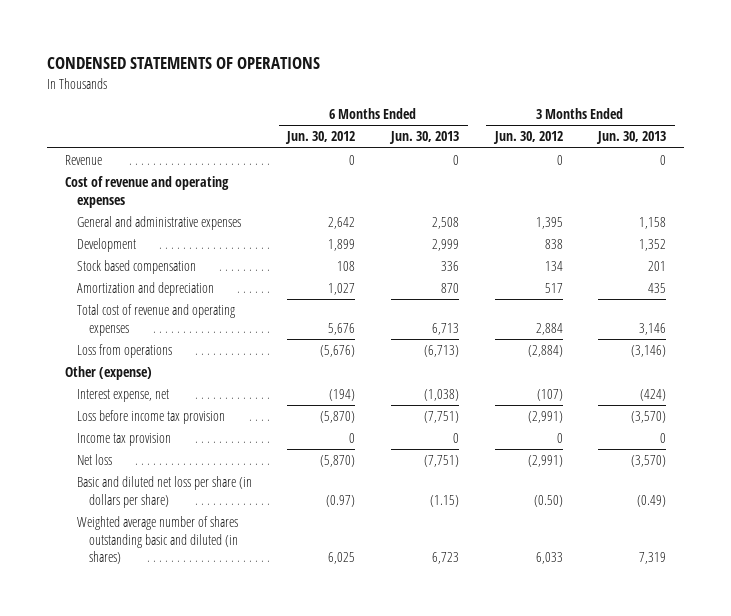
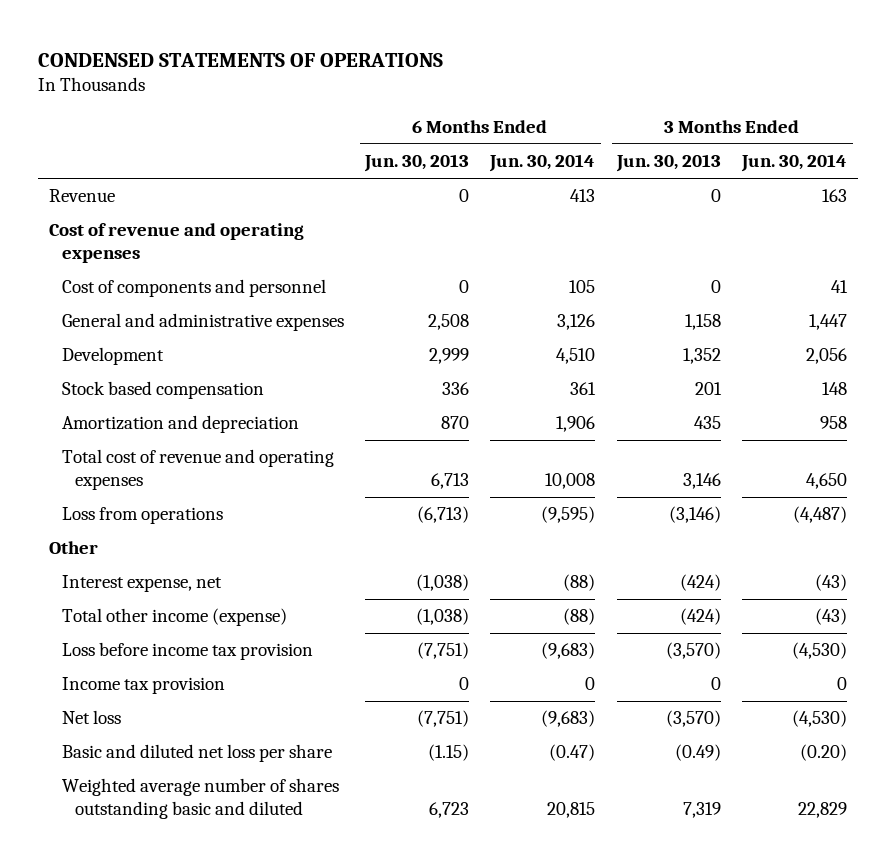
[285,131,356,145] Jun. 30, 2012 -> none
[492,131,563,145] Jun. 30, 2012 -> none
none -> [489,154,596,173] Jun. 30, 2014
none -> [741,154,848,173] Jun. 30, 2014
none -> [61,279,326,298] Cost of components and personnel
[64,366,152,381] Other (expense) -> [48,541,98,555] Other
none -> [61,608,287,627] Total other income (expense)
[76,476,252,508] Basic and diluted net loss per share (in dollars per share) -> [61,744,332,763] Basic and diluted net loss per share
[76,516,238,565] Weighted average number of shares outstanding basic and diluted (in shares) -> [61,778,339,820] Weighted average number of shares outstanding basic and diluted

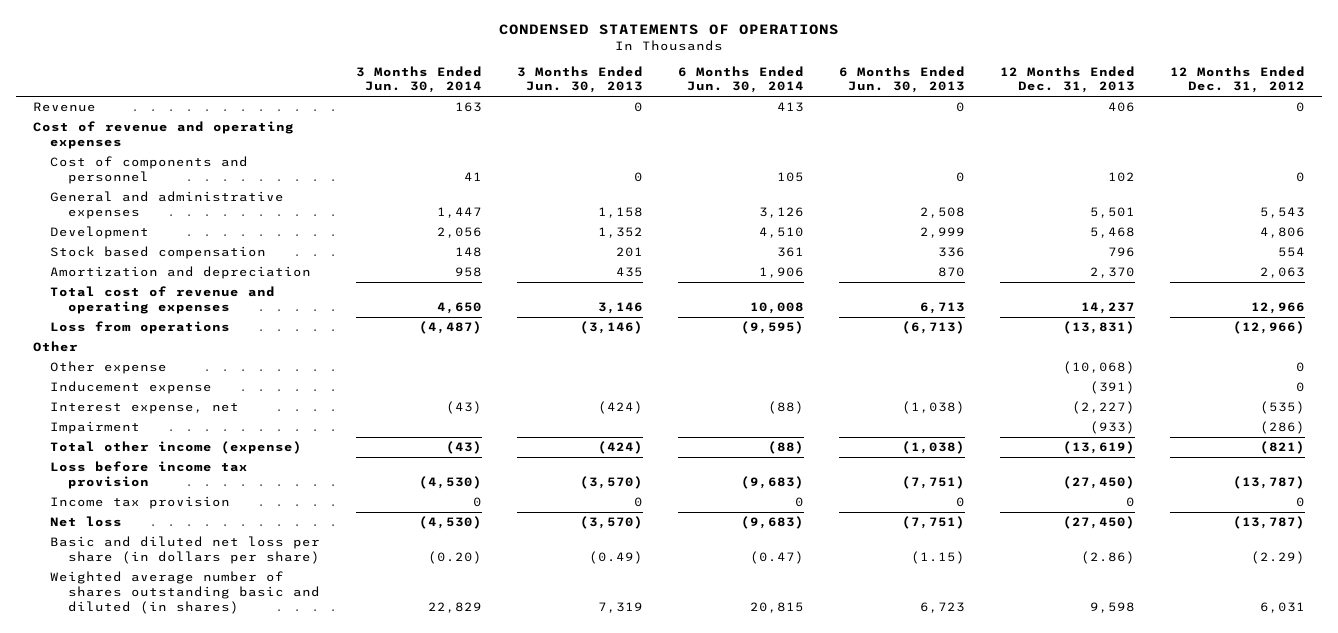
none -> [999,65,1135,94] 12 Months Ended Dec. 31, 2013
none -> [1169,65,1305,94] 12 Months Ended Dec. 31, 2012
none -> [50,361,168,375] Other expense
none -> [50,381,213,395] Inducement expense
none -> [50,421,141,435] Impairment
[61,744,332,763] Basic and diluted net loss per share -> [50,536,321,564] Basic and diluted net loss per share (in dollars per share)
[61,778,339,820] Weighted average number of shares outstanding basic and diluted -> [50,571,320,614] Weighted average number of shares outstanding basic and diluted (in shares)

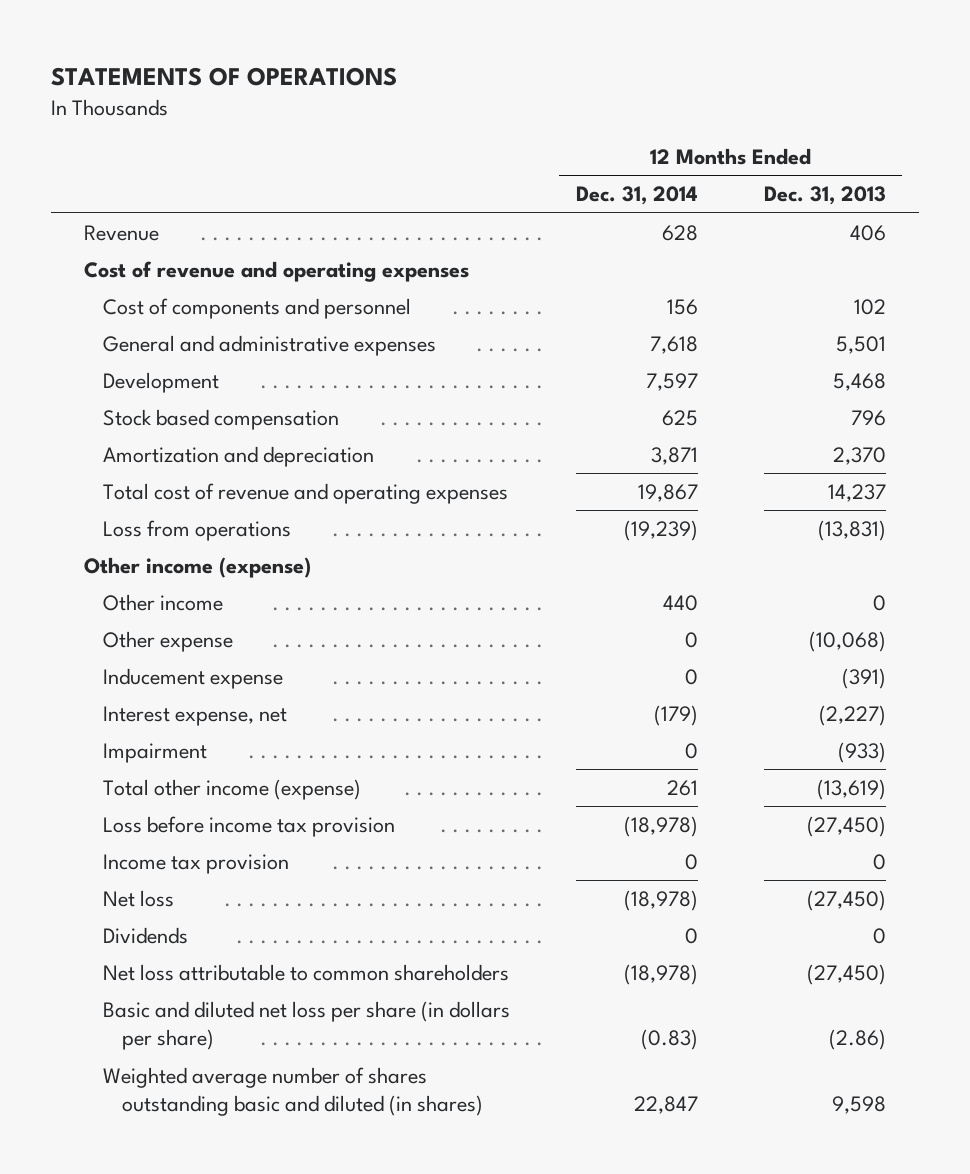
[499,23,840,35] CONDENSED STATEMENTS OF OPERATIONS -> [50,67,397,87] STATEMENTS OF OPERATIONS
[355,65,482,94] 3 Months Ended Jun. 30, 2014 -> none
[516,65,643,94] 3 Months Ended Jun. 30, 2013 -> none
[677,65,804,94] 6 Months Ended Jun. 30, 2014 -> none
[838,65,965,94] 6 Months Ended Jun. 30, 2013 -> none
[1169,65,1305,94] 12 Months Ended Dec. 31, 2012 -> none
none -> [575,186,698,206] Dec. 31, 2014
[33,341,79,353] Other -> [83,557,311,579] Other income (expense)
none -> [103,594,224,612] Other income
none -> [103,927,189,945] Dividends
none -> [103,964,510,982] Net loss attributable to common shareholders

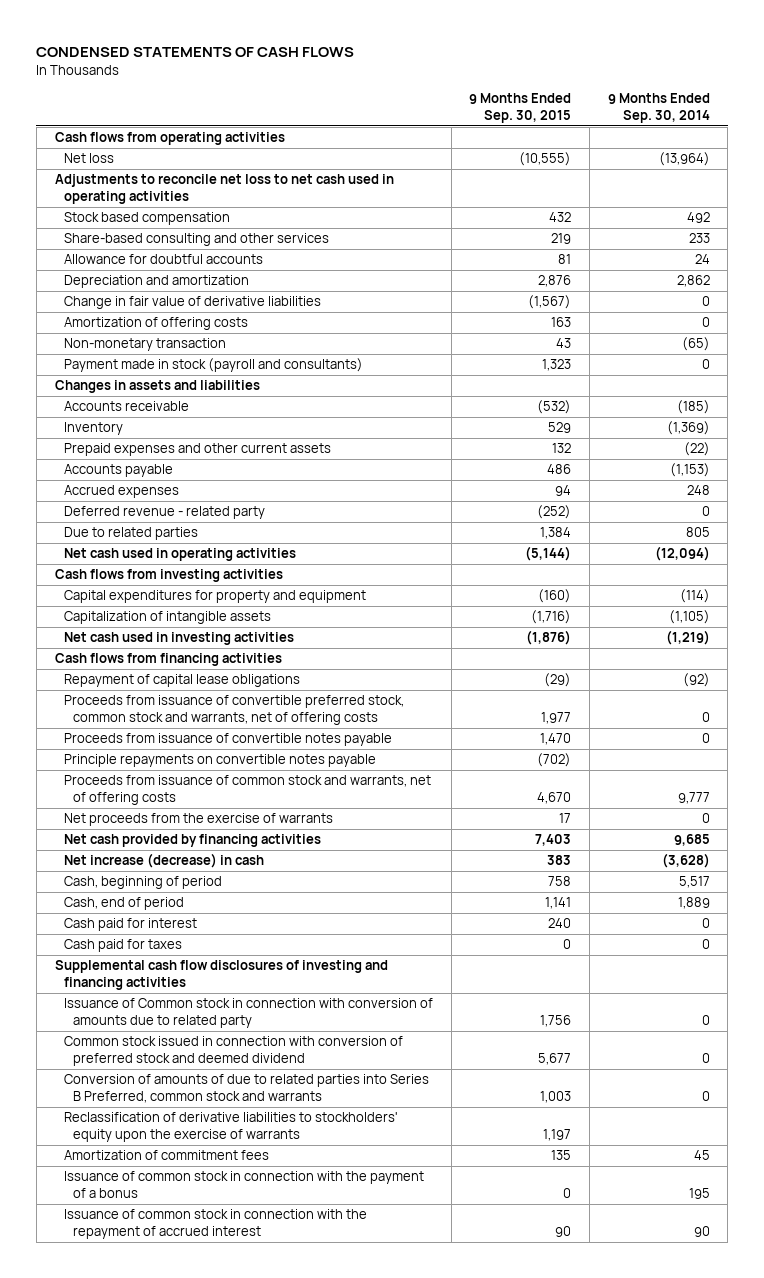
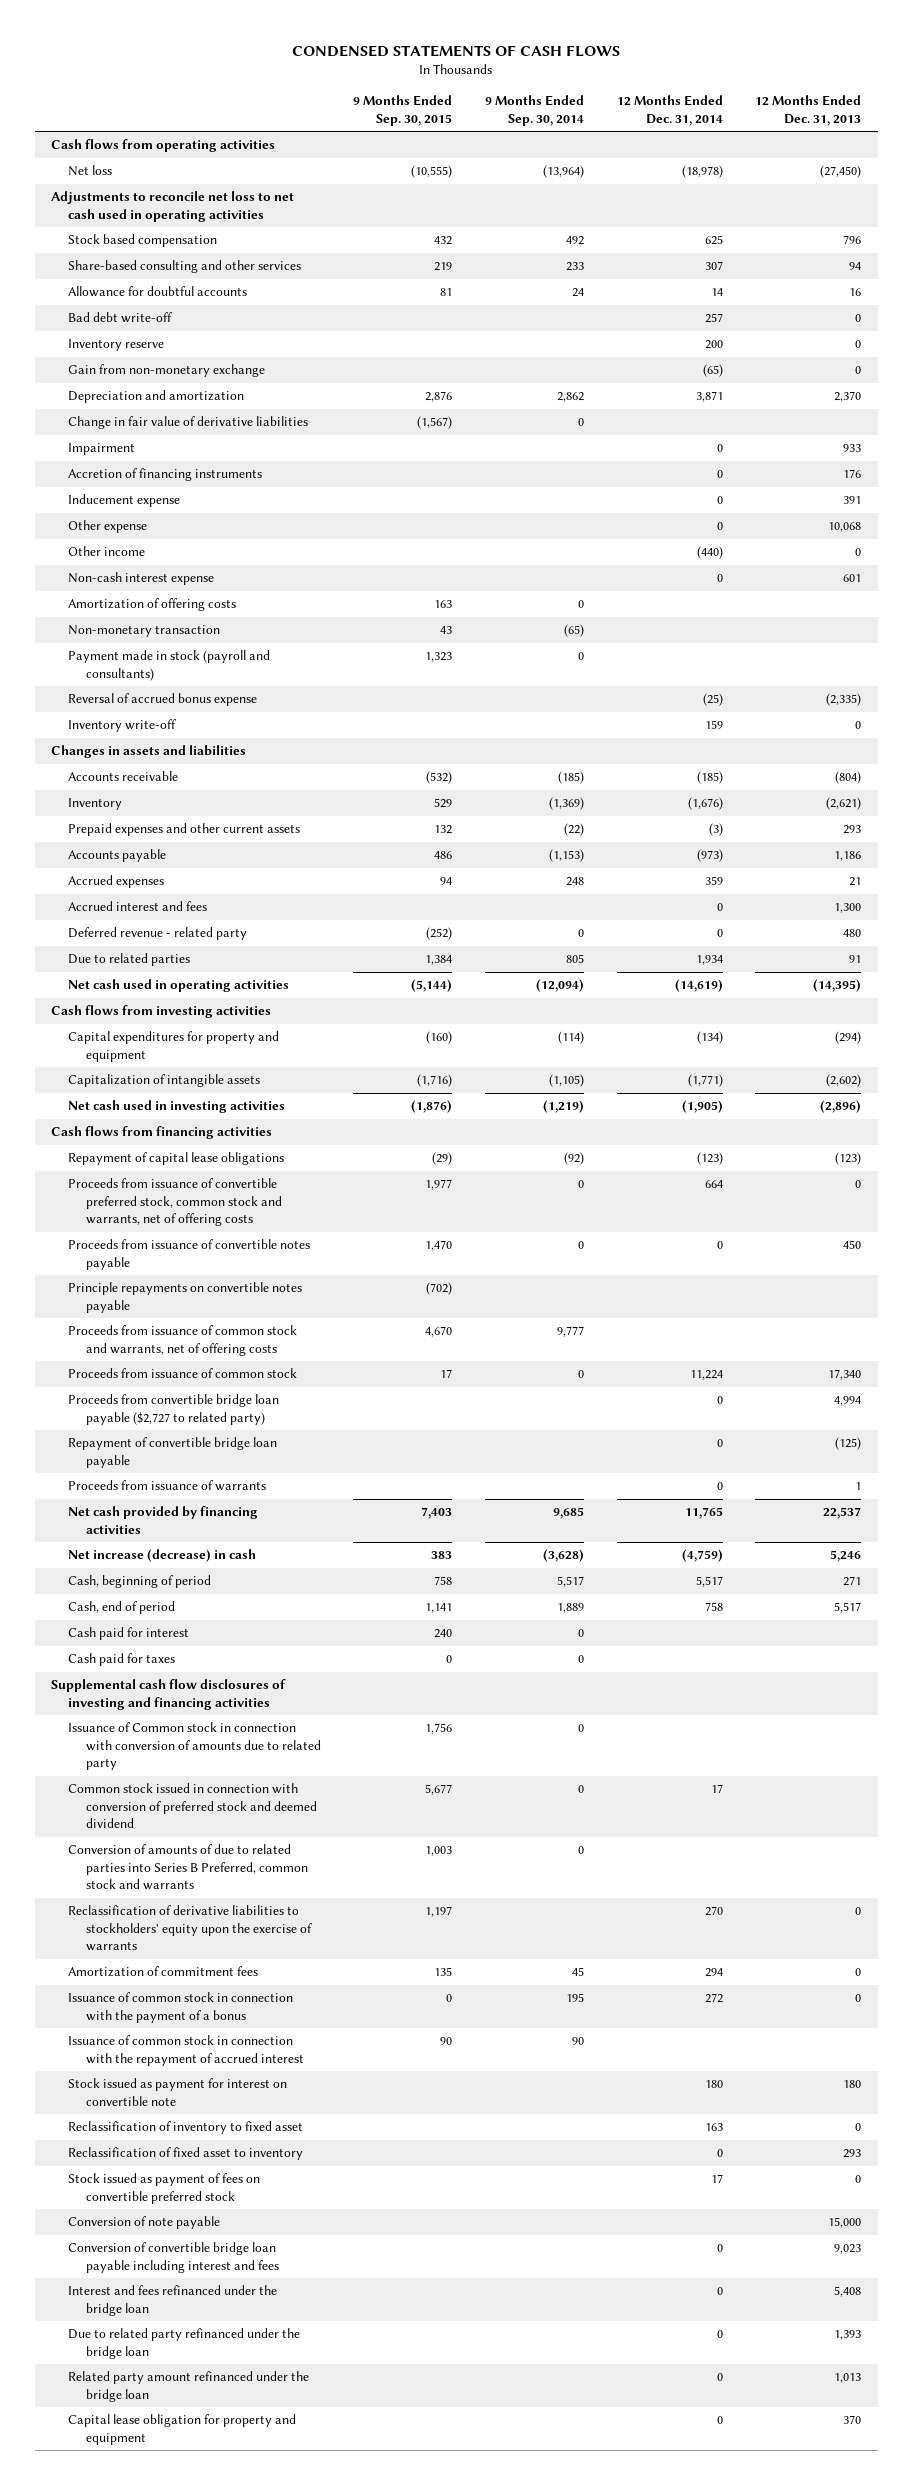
none -> [616,95,723,126] 12 Months Ended Dec. 31, 2014
none -> [755,95,862,126] 12 Months Ended Dec. 31, 2013
none -> [68,312,173,324] Bad debt write-off
none -> [68,339,165,352] Inventory reserve
none -> [68,364,266,378] Gain from non-monetary exchange
none -> [68,443,136,456] Impairment
none -> [68,468,263,482] Accretion of financing instruments
none -> [68,494,181,508] Inducement expense
none -> [68,520,148,534] Other expense
none -> [68,546,146,557] Other income
none -> [68,572,215,586] Non-cash interest expense
none -> [68,693,258,707] Reversal of accrued bonus expense
none -> [68,719,177,733] Inventory write-off
none -> [68,901,208,912] Accrued interest and fees
[64,813,334,827] Net proceeds from the exercise of warrants -> [68,1368,298,1379] Proceeds from issuance of common stock
none -> [68,1394,280,1425] Proceeds from convertible bridge loan payable ($2,727 to related party)
none -> [68,1437,278,1468] Repayment of convertible bridge loan payable
none -> [68,1480,267,1492] Proceeds from issuance of warrants
none -> [68,2078,288,2106] Stock issued as payment for interest on convertible note
none -> [68,2121,304,2135] Reclassification of inventory to fixed asset
none -> [68,2147,304,2161] Reclassification of fixed asset to inventory
none -> [68,2173,261,2204] Stock issued as payment of fees on convertible preferred stock
none -> [68,2216,221,2230] Conversion of note payable
none -> [68,2242,279,2273] Conversion of convertible bridge loan payable including interest and fees
none -> [68,2285,278,2316] Interest and fees refinanced under the bridge loan
none -> [68,2328,301,2359] Due to related party refinanced under the bridge loan
none -> [68,2371,310,2402] Related party amount refinanced under the bridge loan
none -> [68,2414,297,2445] Capital lease obligation for property and equipment

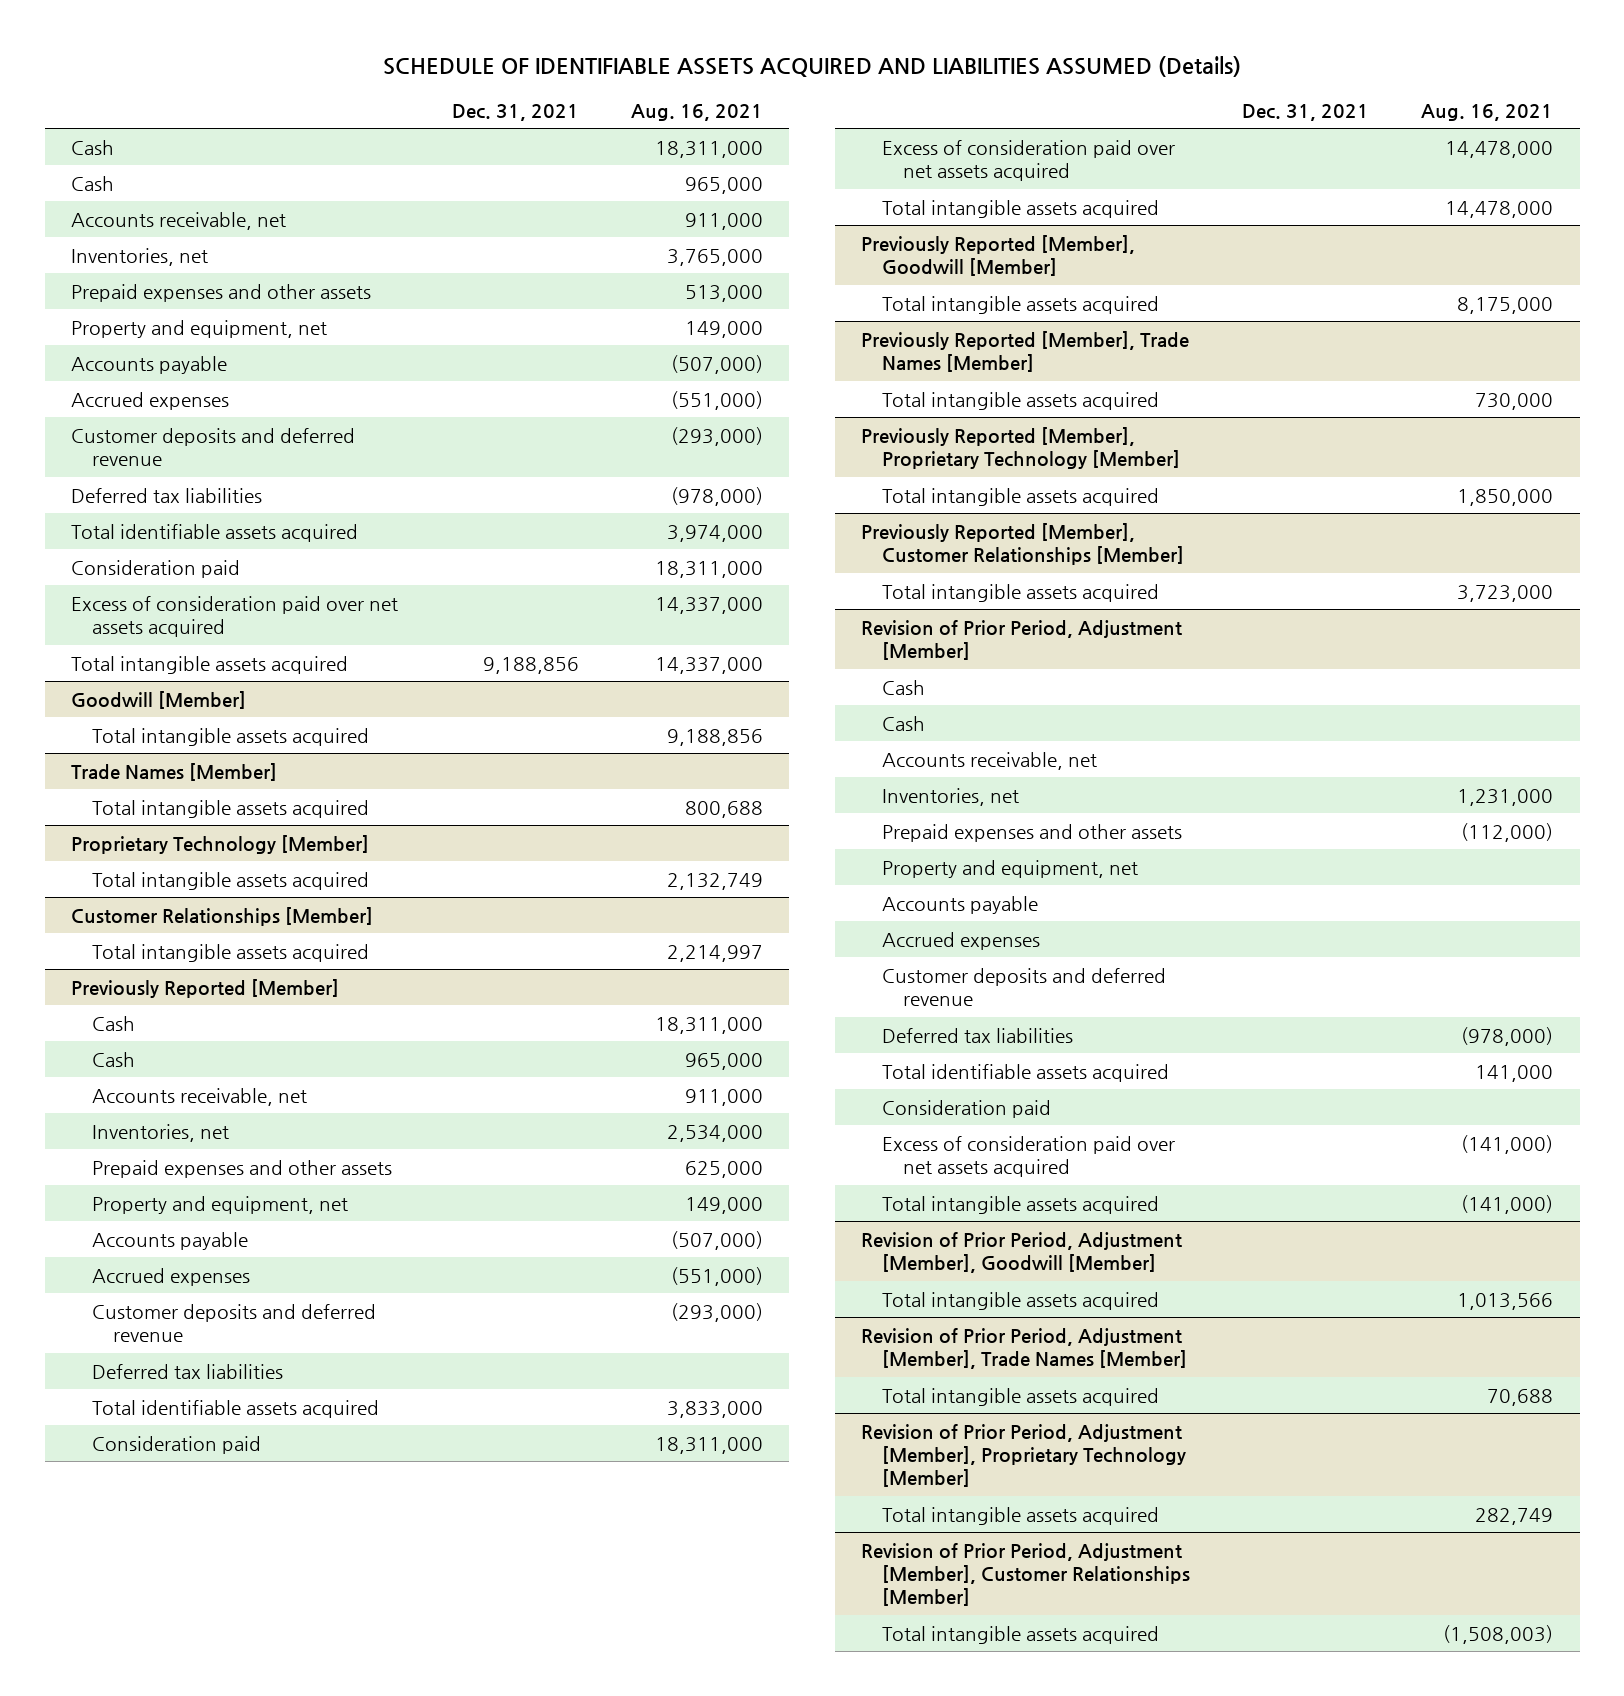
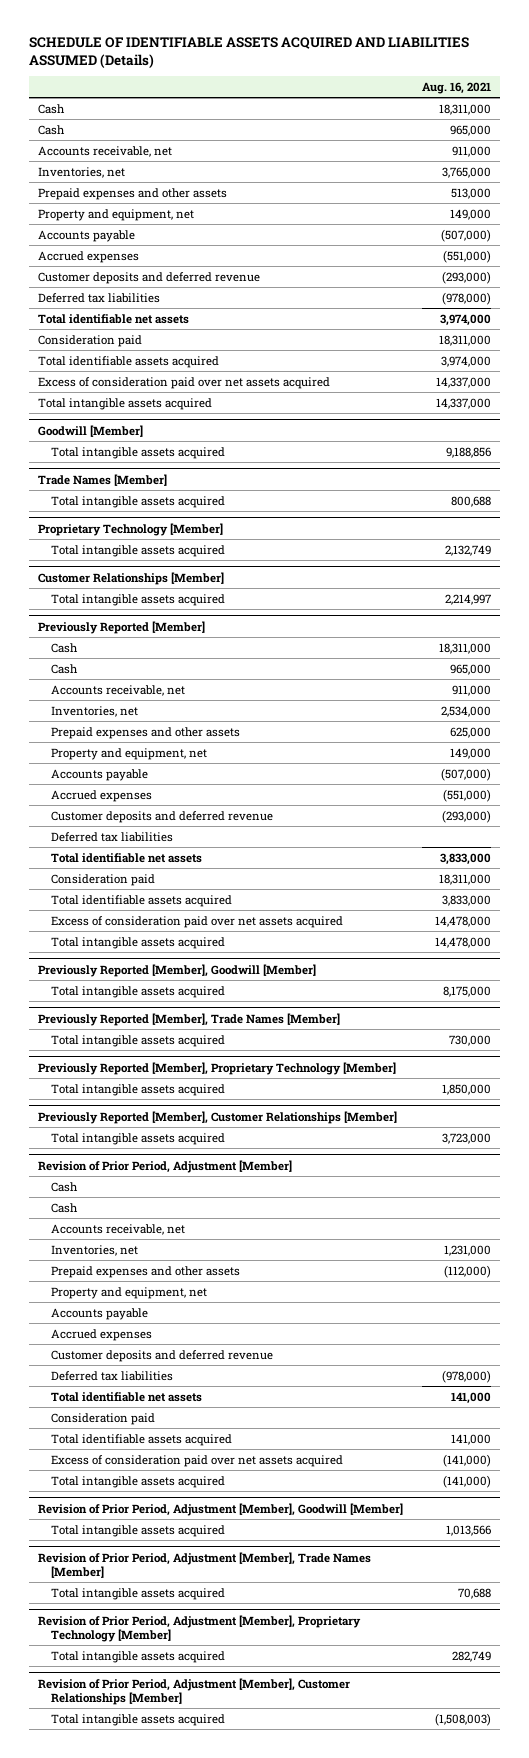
[451,103,579,121] Dec. 31, 2021 -> none
none -> [37,313,189,324] Total identifiable net assets
[70,523,358,542] Total identifiable assets acquired -> [37,355,219,368] Total identifiable assets acquired
none -> [50,852,202,863] Total identifiable net assets
[91,1399,379,1418] Total identifiable assets acquired -> [50,894,232,907] Total identifiable assets acquired
none -> [50,1391,202,1402] Total identifiable net assets
[882,1063,1170,1082] Total identifiable assets acquired -> [50,1433,232,1446] Total identifiable assets acquired

